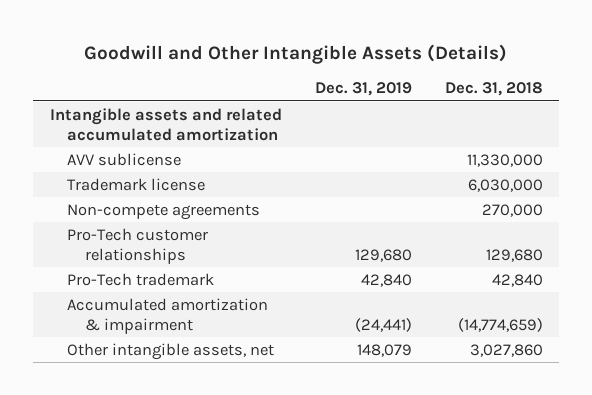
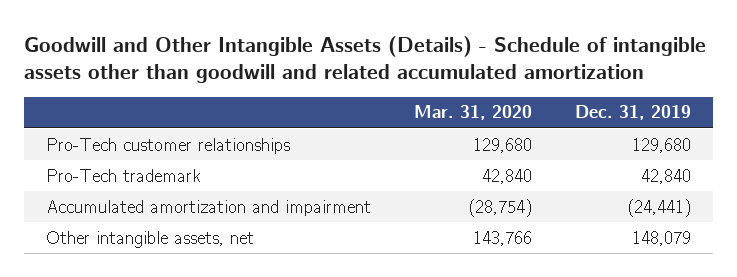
[84,43,508,64] Goodwill and Other Intangible Assets (Details) -> [24,35,707,84] Goodwill and Other Intangible Assets (Details) - Schedule of intangible assets other than goodwill and related accumulated amortization
[444,82,543,97] Dec. 31, 2018 -> none
none -> [414,105,533,121] Mar. 31, 2020
[49,107,282,141] Intangible assets and related accumulated amortization -> none
[67,152,182,166] AVV sublicense -> none
[67,177,206,191] Trademark license -> none
[67,203,261,220] Non-compete agreements -> none
[67,297,269,334] Accumulated amortization & impairment -> [45,199,371,216] Accumulated amortization and impairment

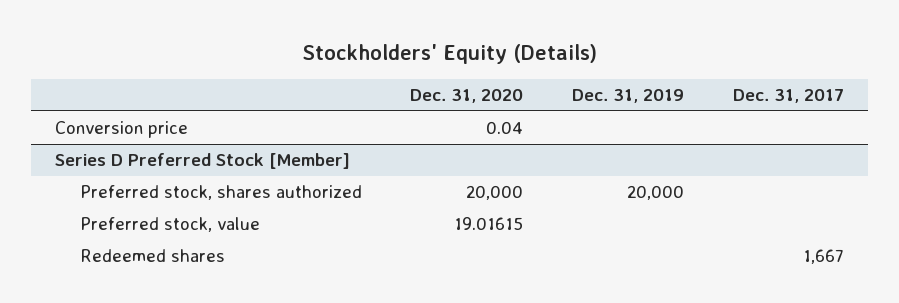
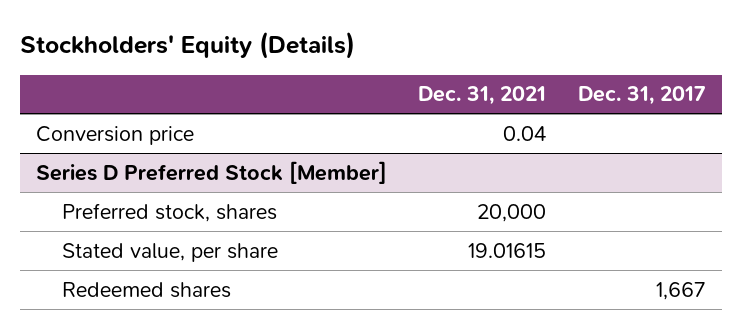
[410,88,524,103] Dec. 31, 2020 -> none
[572,88,685,103] Dec. 31, 2019 -> none
none -> [418,86,547,106] Dec. 31, 2021
[79,185,362,201] Preferred stock, shares authorized -> [61,202,277,222] Preferred stock, shares
[79,217,260,233] Preferred stock, value -> [61,242,278,262] Stated value, per share

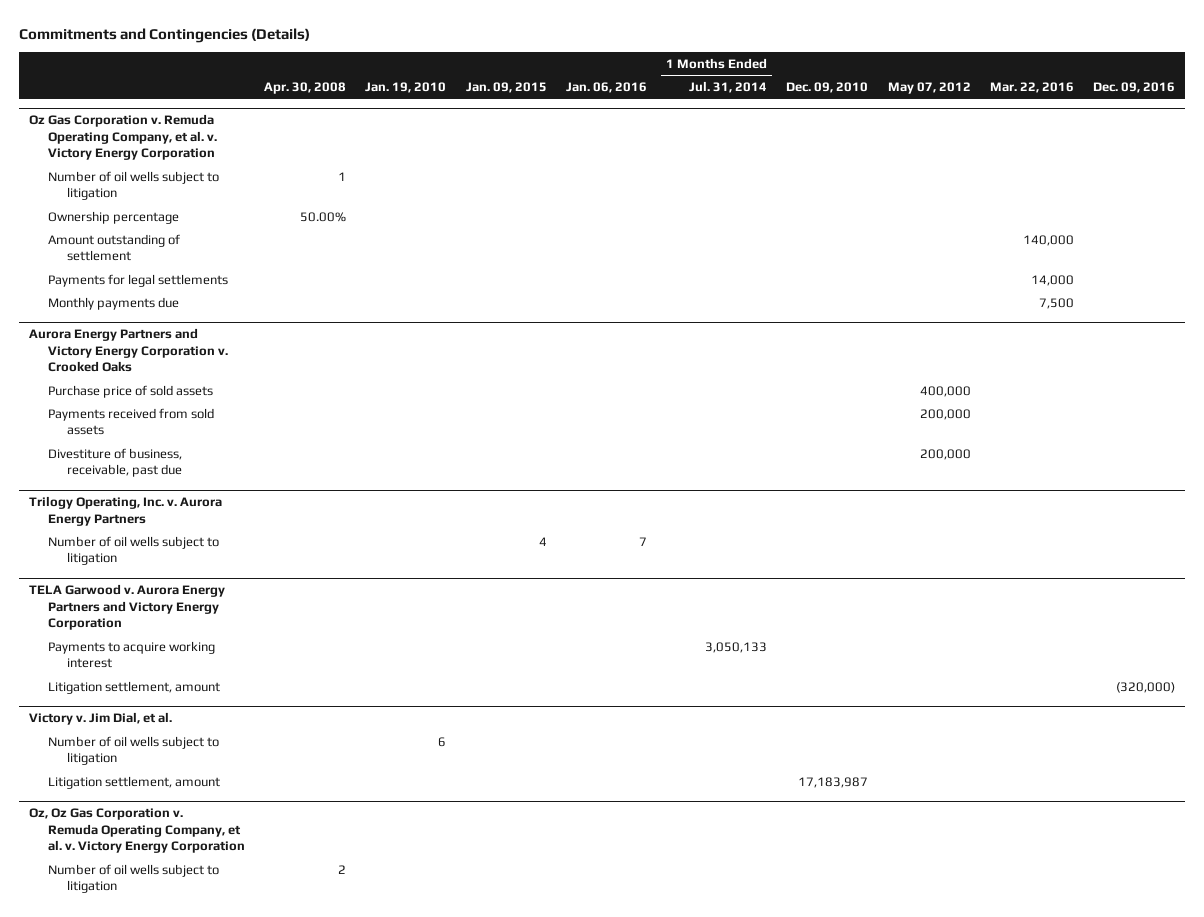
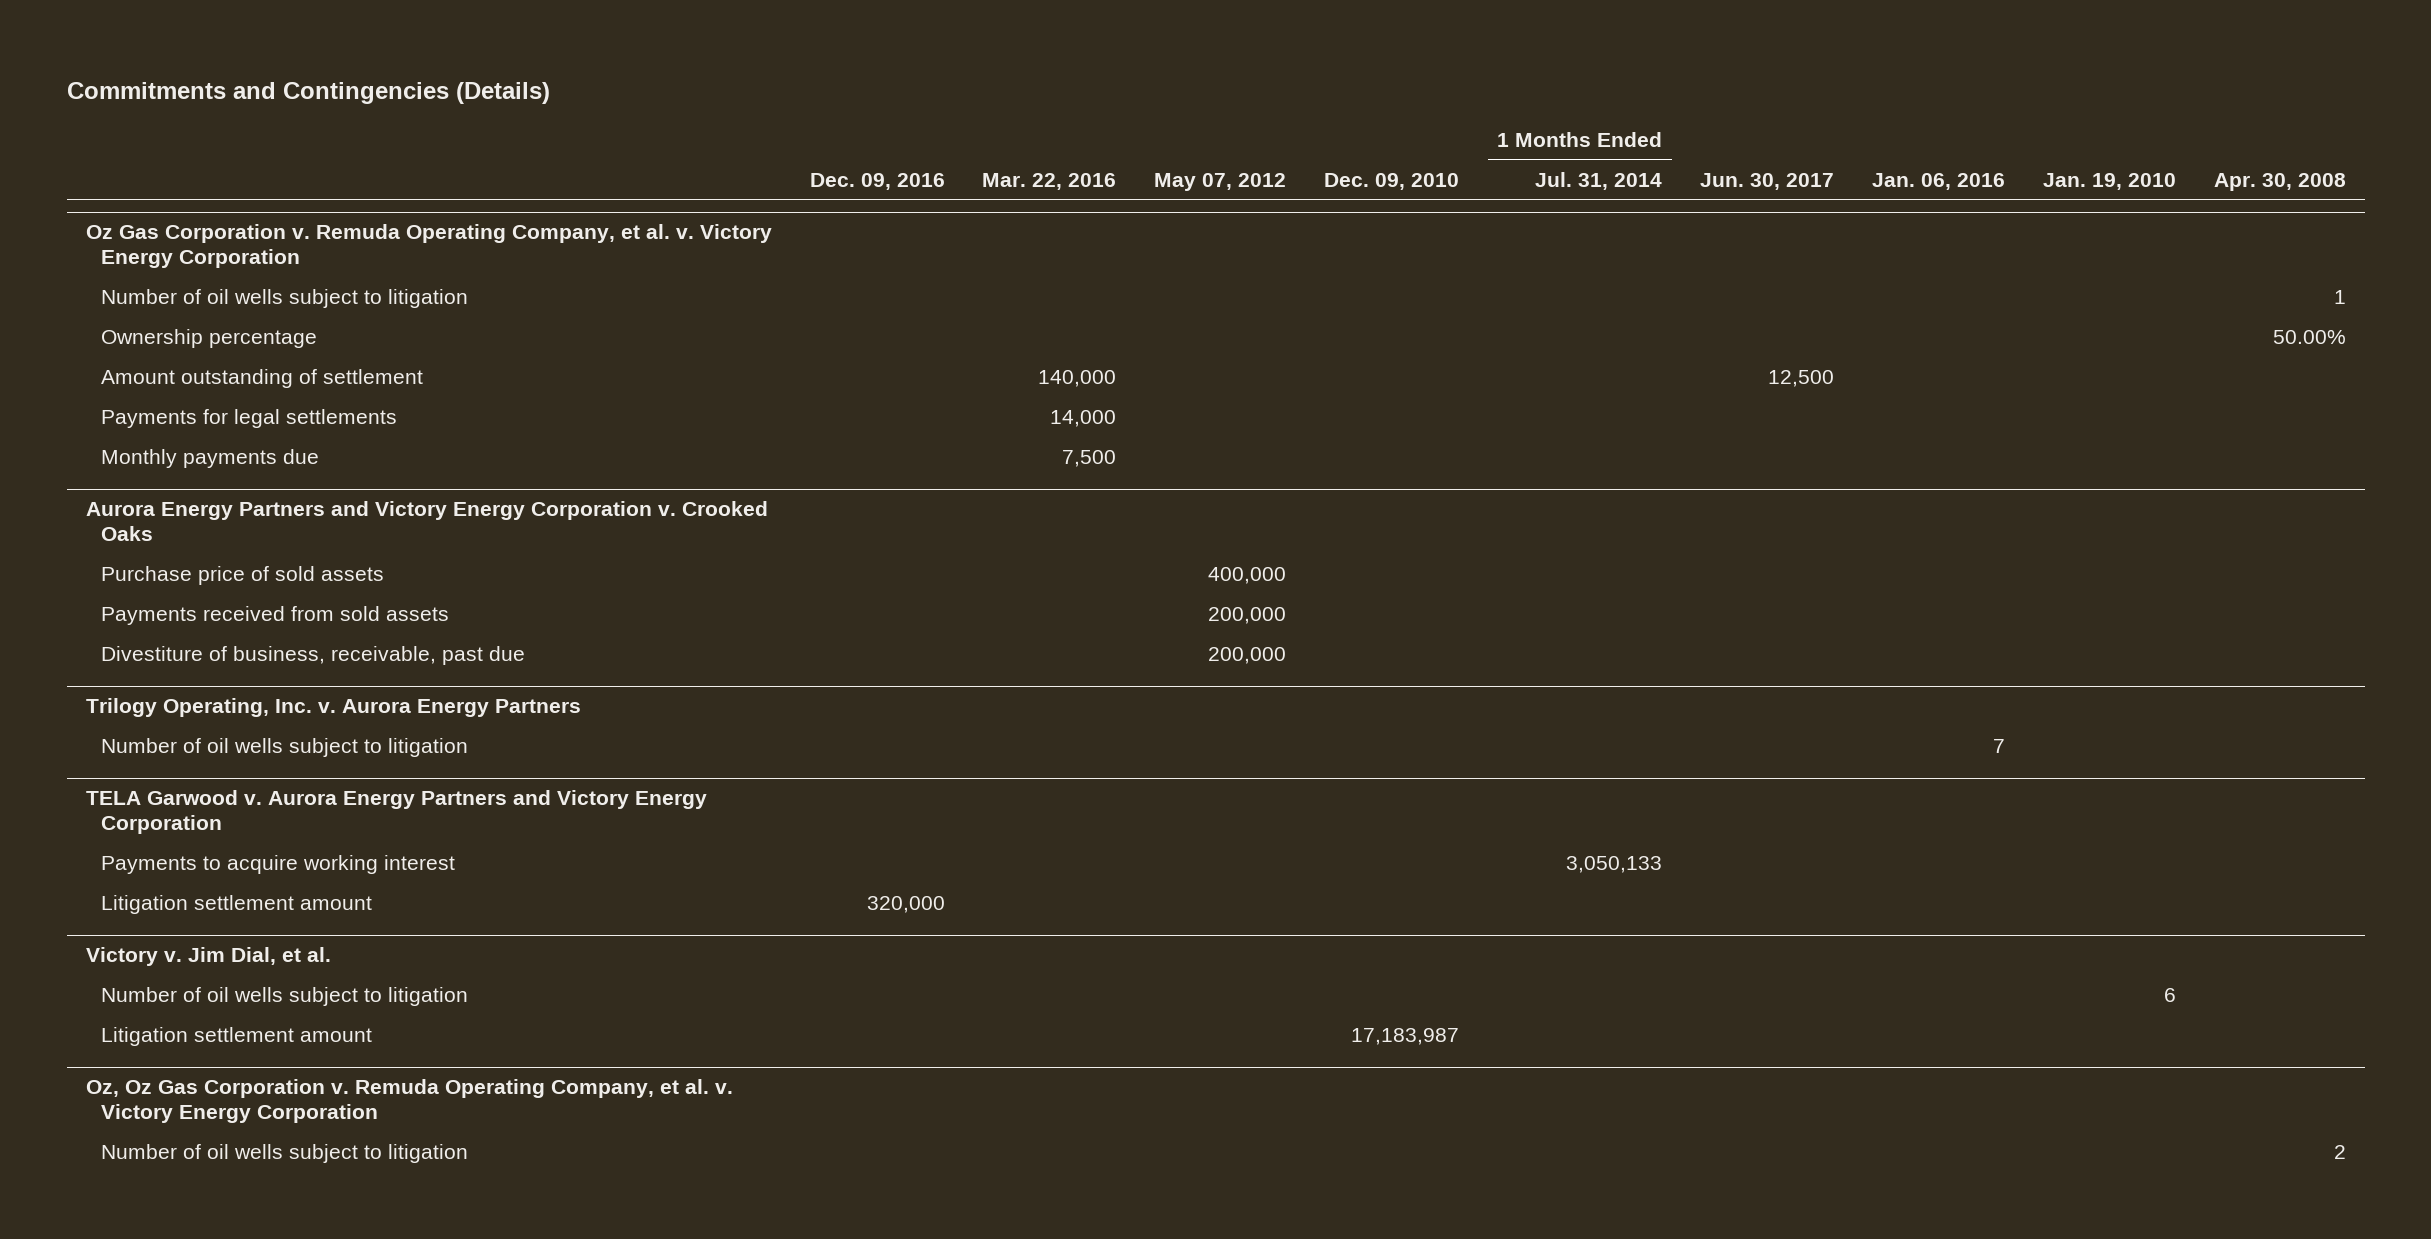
[465,82,547,94] Jan. 09, 2015 -> none
none -> [1699,172,1834,190] Jun. 30, 2017
[47,680,220,694] Litigation settlement, amount -> [100,895,372,915] Litigation settlement amount
[1116,681,1176,693] (320,000) -> [866,896,945,914] 320,000
[47,775,220,789] Litigation settlement, amount -> [100,1027,372,1047] Litigation settlement amount

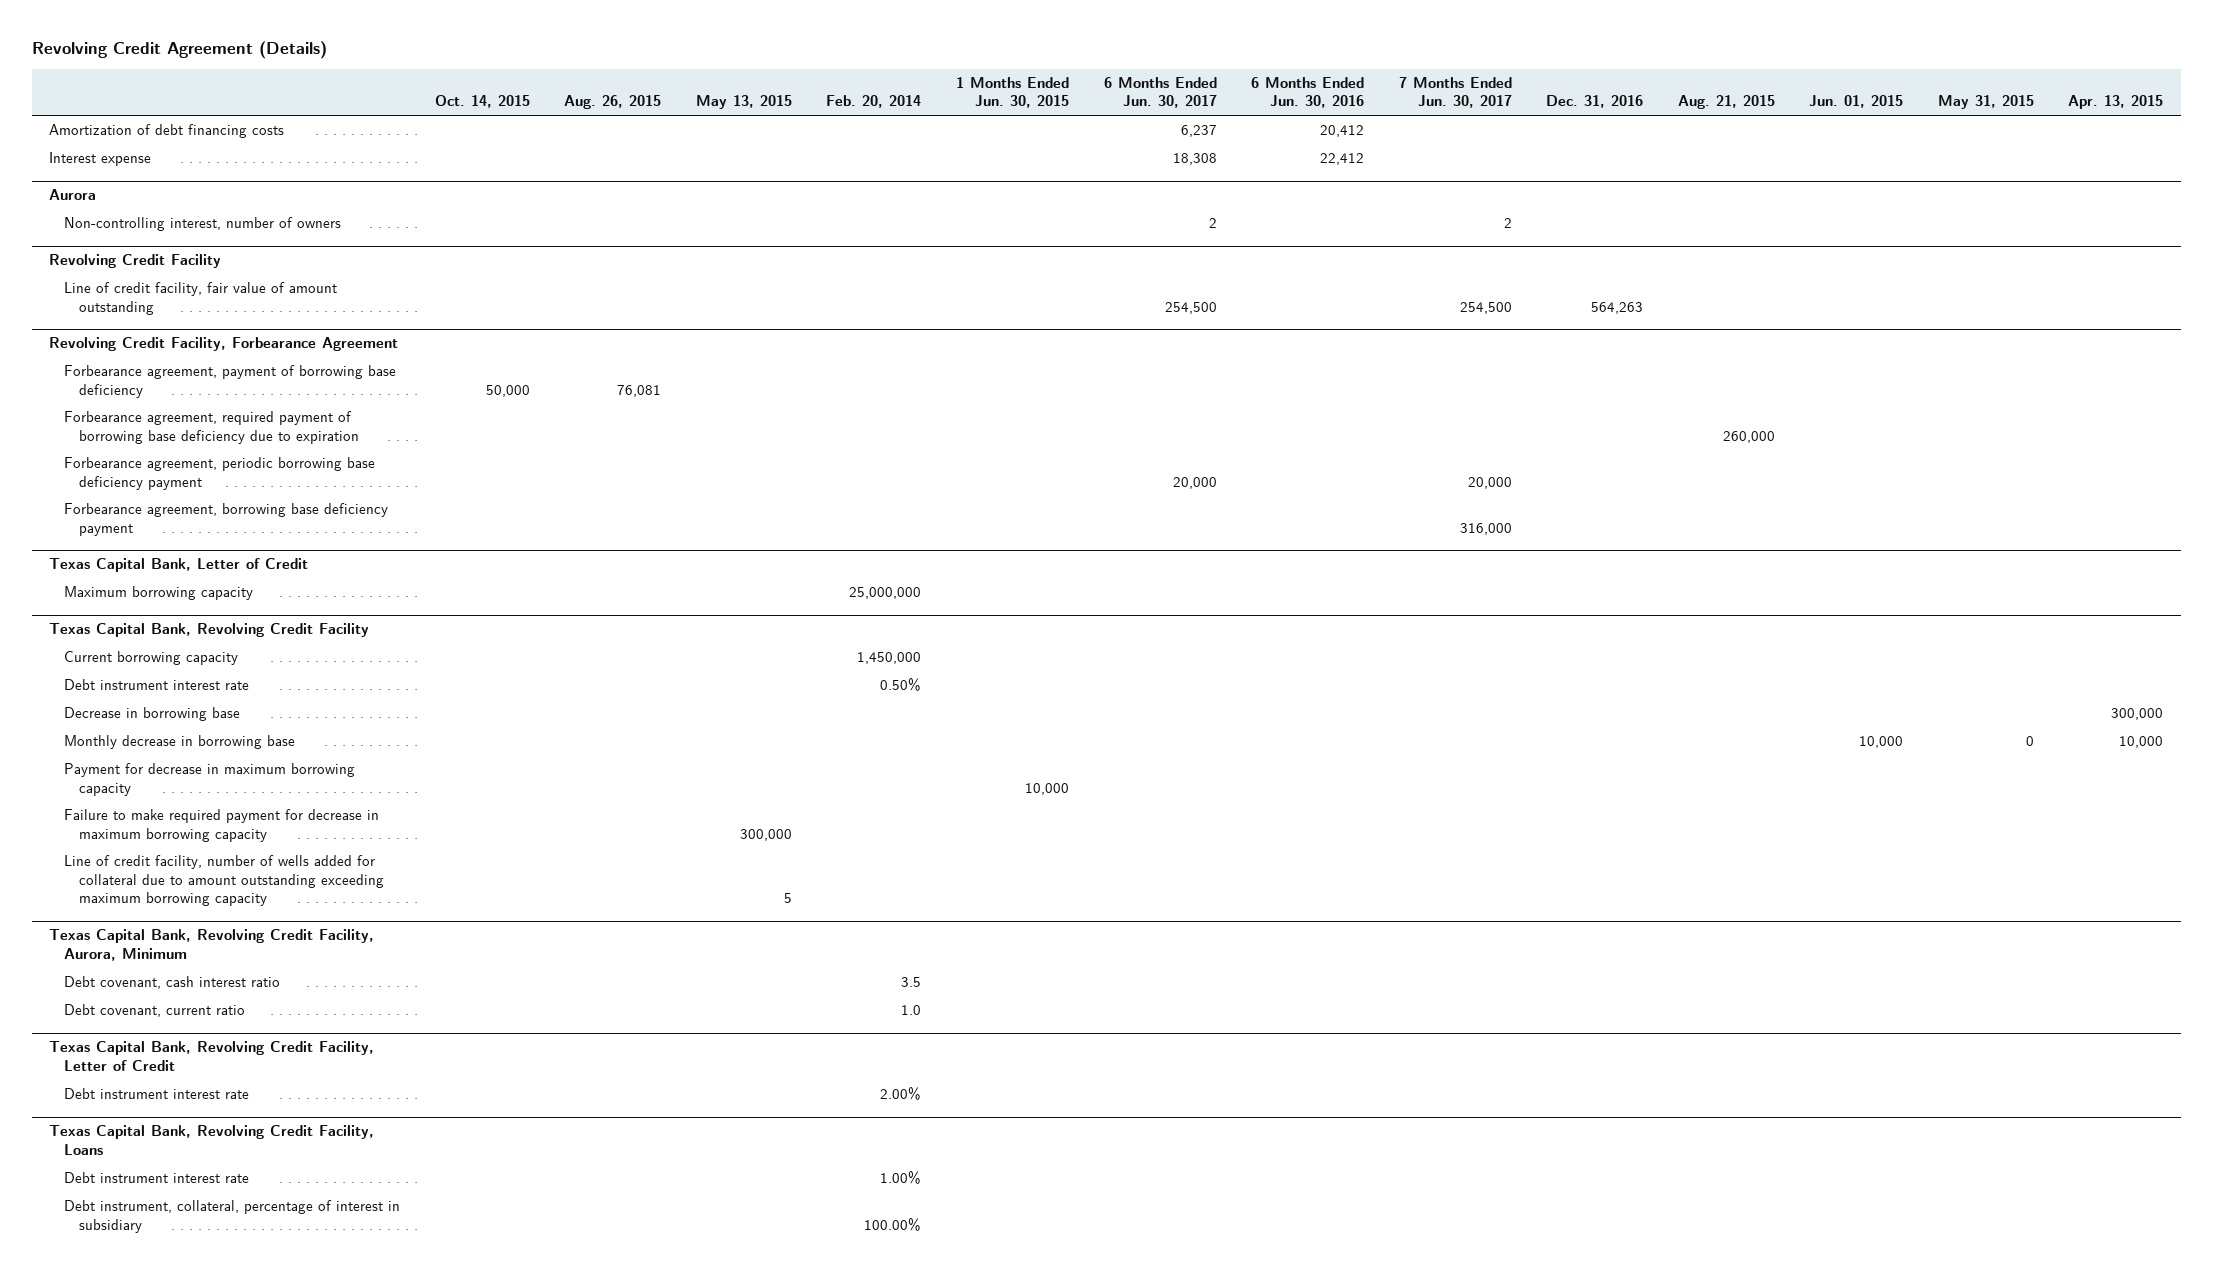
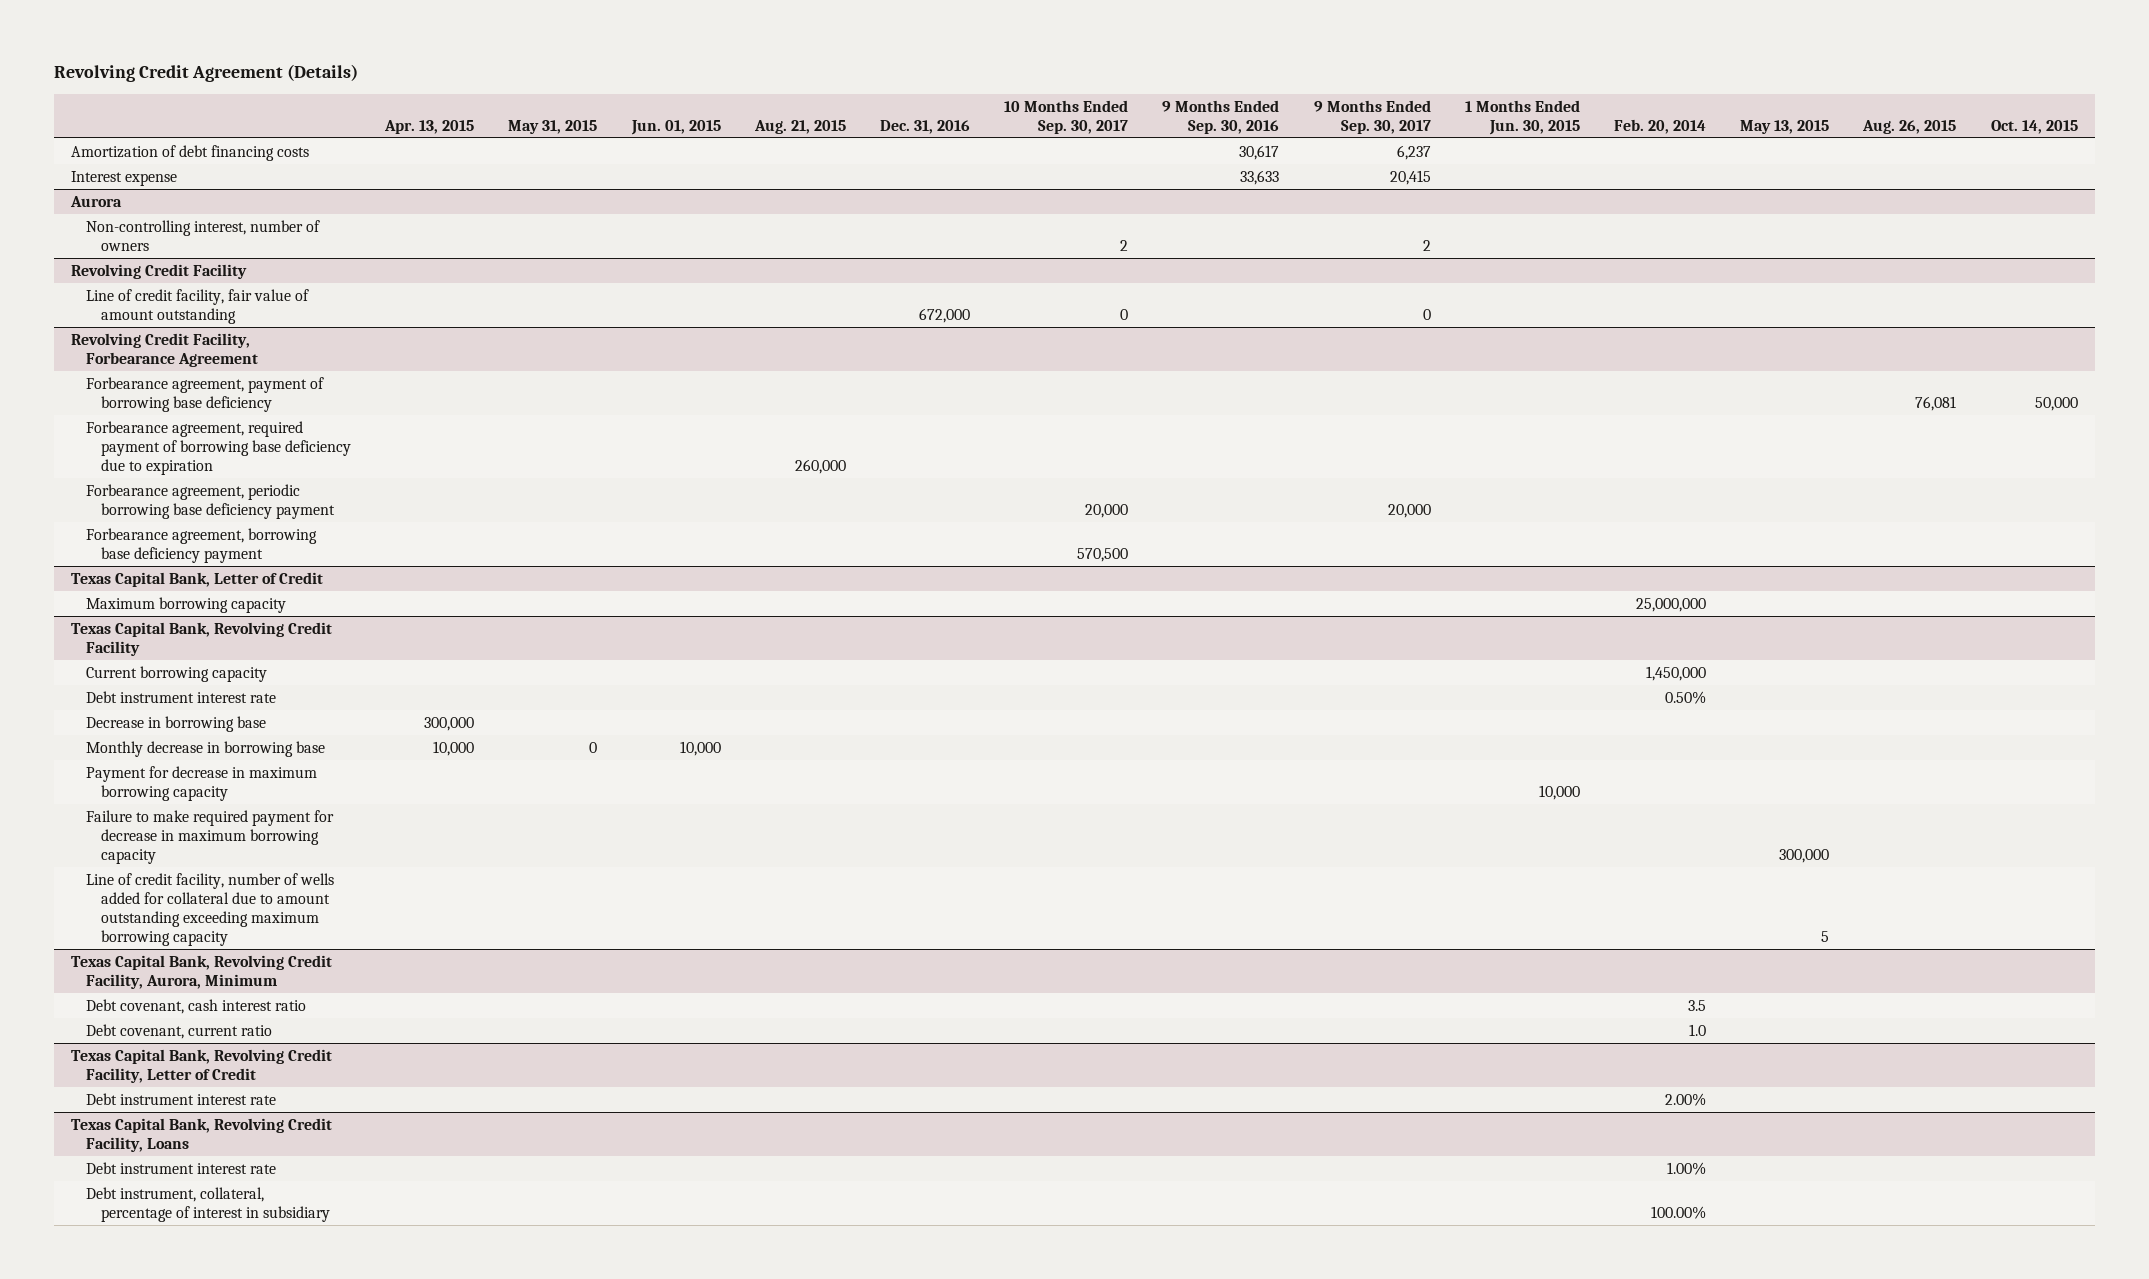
[1103,76,1217,109] 6 Months Ended Jun. 30, 2017 -> none
[1251,76,1365,109] 6 Months Ended Jun. 30, 2016 -> none
[1398,76,1512,109] 7 Months Ended Jun. 30, 2017 -> none
none -> [1004,99,1129,135] 10 Months Ended Sep. 30, 2017
none -> [1162,99,1280,135] 9 Months Ended Sep. 30, 2016
none -> [1313,99,1431,135] 9 Months Ended Sep. 30, 2017
[1591,301,1644,314] 564,263 -> [918,307,970,323] 672,000

